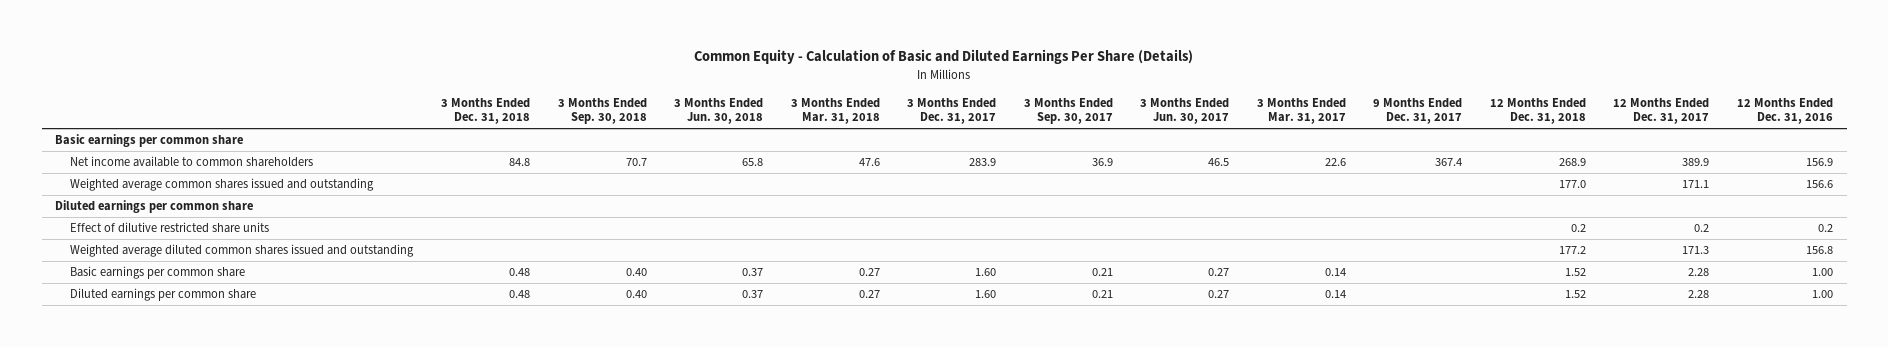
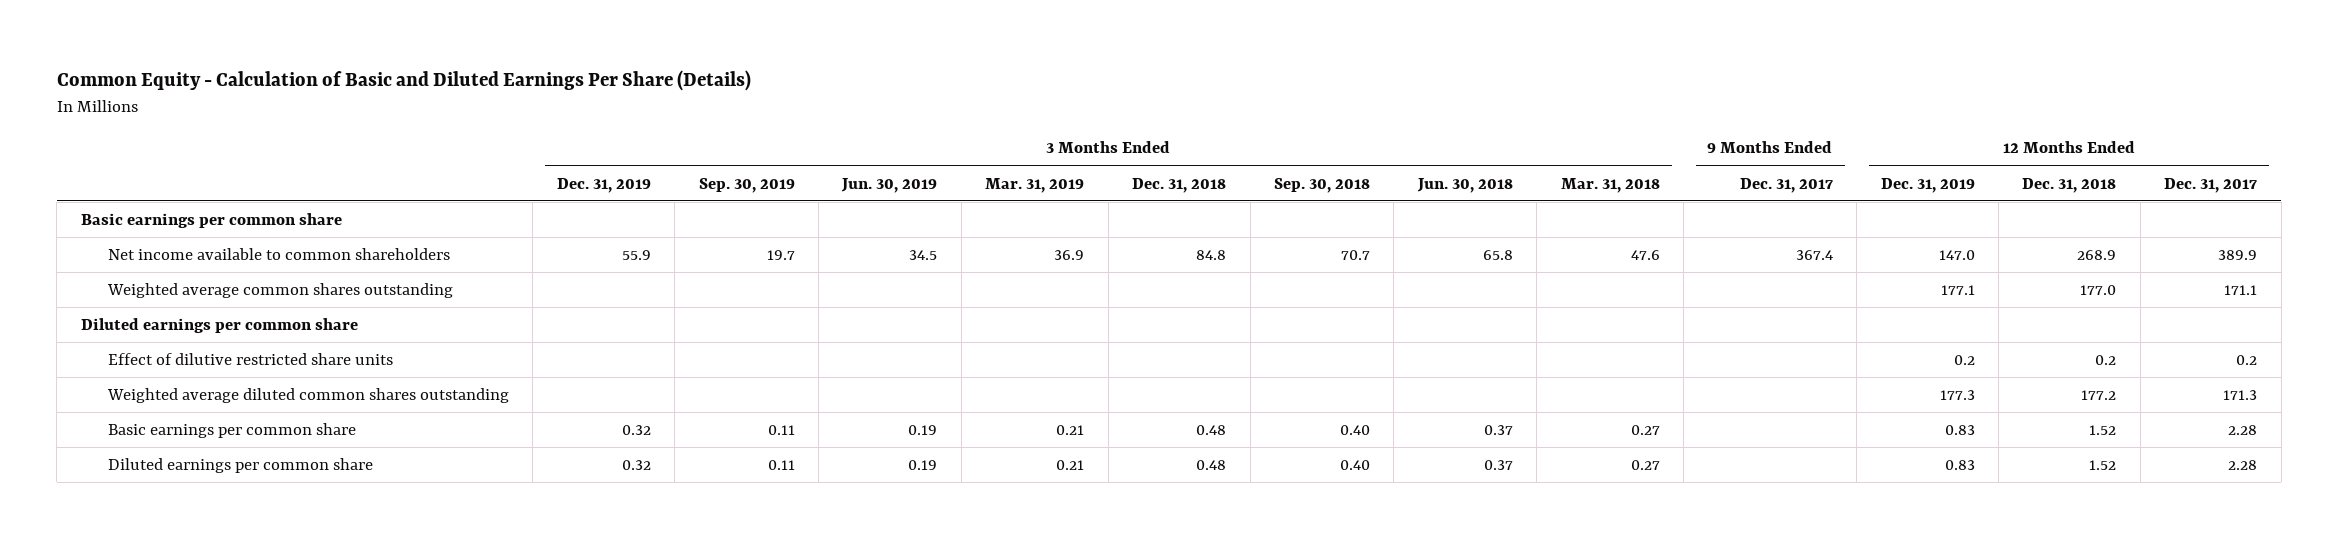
[907,97,997,125] 3 Months Ended Dec. 31, 2017 -> none
[1023,97,1113,125] 3 Months Ended Sep. 30, 2017 -> none
[1140,97,1230,125] 3 Months Ended Jun. 30, 2017 -> none
[1256,97,1346,125] 3 Months Ended Mar. 31, 2017 -> none
[1736,97,1833,125] 12 Months Ended Dec. 31, 2016 -> none
none -> [556,177,651,193] Dec. 31, 2019
none -> [698,177,795,193] Sep. 30, 2019
none -> [841,177,938,193] Jun. 30, 2019
none -> [985,177,1085,193] Mar. 31, 2019
none -> [1880,177,1975,193] Dec. 31, 2019
[70,178,375,192] Weighted average common shares issued and outstanding -> [106,282,453,298] Weighted average common shares outstanding
[70,244,415,258] Weighted average diluted common shares issued and outstanding -> [106,387,509,403] Weighted average diluted common shares outstanding

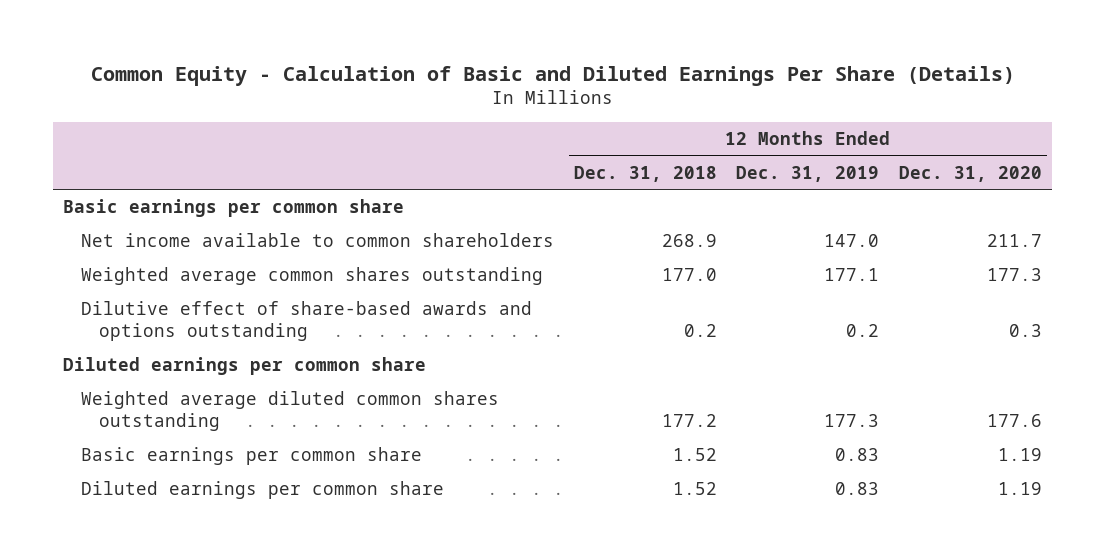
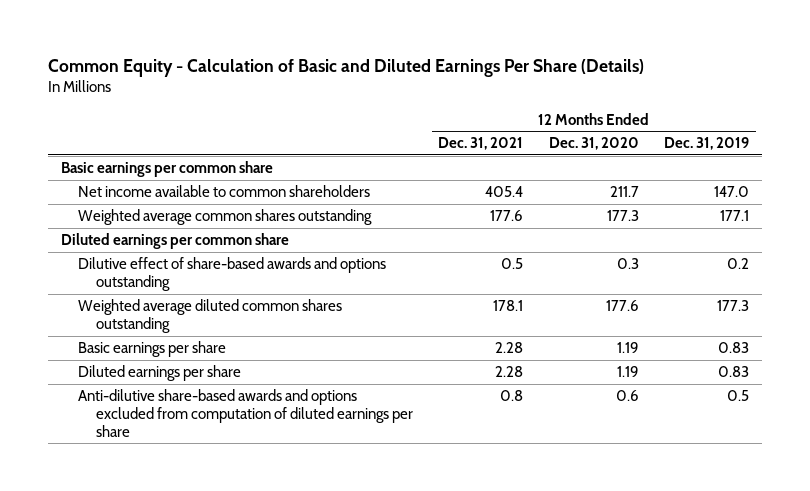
[573,165,717,182] Dec. 31, 2018 -> none
none -> [438,137,524,151] Dec. 31, 2021
[81,301,533,342] Dilutive effect of share-based awards and options outstanding -> [78,257,387,292] Dilutive effect of share-based awards and options outstanding
[81,447,423,466] Basic earnings per common share -> [78,341,227,358] Basic earnings per share
[81,481,445,500] Diluted earnings per common share -> [78,365,242,382] Diluted earnings per share
none -> [78,389,413,437] Anti-dilutive share-based awards and options excluded from computation of diluted earnings per share

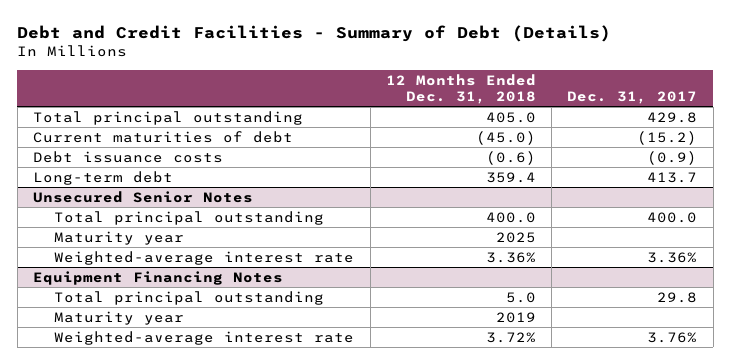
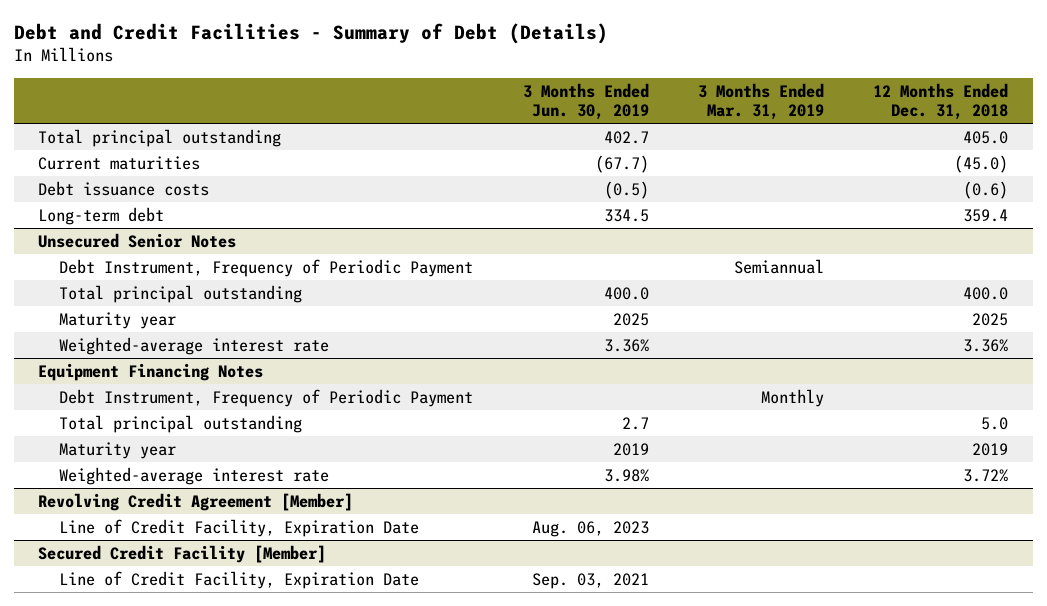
[567,90,698,104] Dec. 31, 2017 -> none
none -> [522,82,649,120] 3 Months Ended Jun. 30, 2019
none -> [698,82,825,120] 3 Months Ended Mar. 31, 2019
[32,130,293,143] Current maturities of debt -> [38,155,201,170] Current maturities
none -> [59,258,474,277] Debt Instrument, Frequency of Periodic Payment
none -> [59,388,474,407] Debt Instrument, Frequency of Periodic Payment
none -> [38,492,354,511] Revolving Credit Agreement [Member]
none -> [59,518,420,537] Line of Credit Facility, Expiration Date
none -> [38,544,327,563] Secured Credit Facility [Member]
none -> [59,570,420,589] Line of Credit Facility, Expiration Date

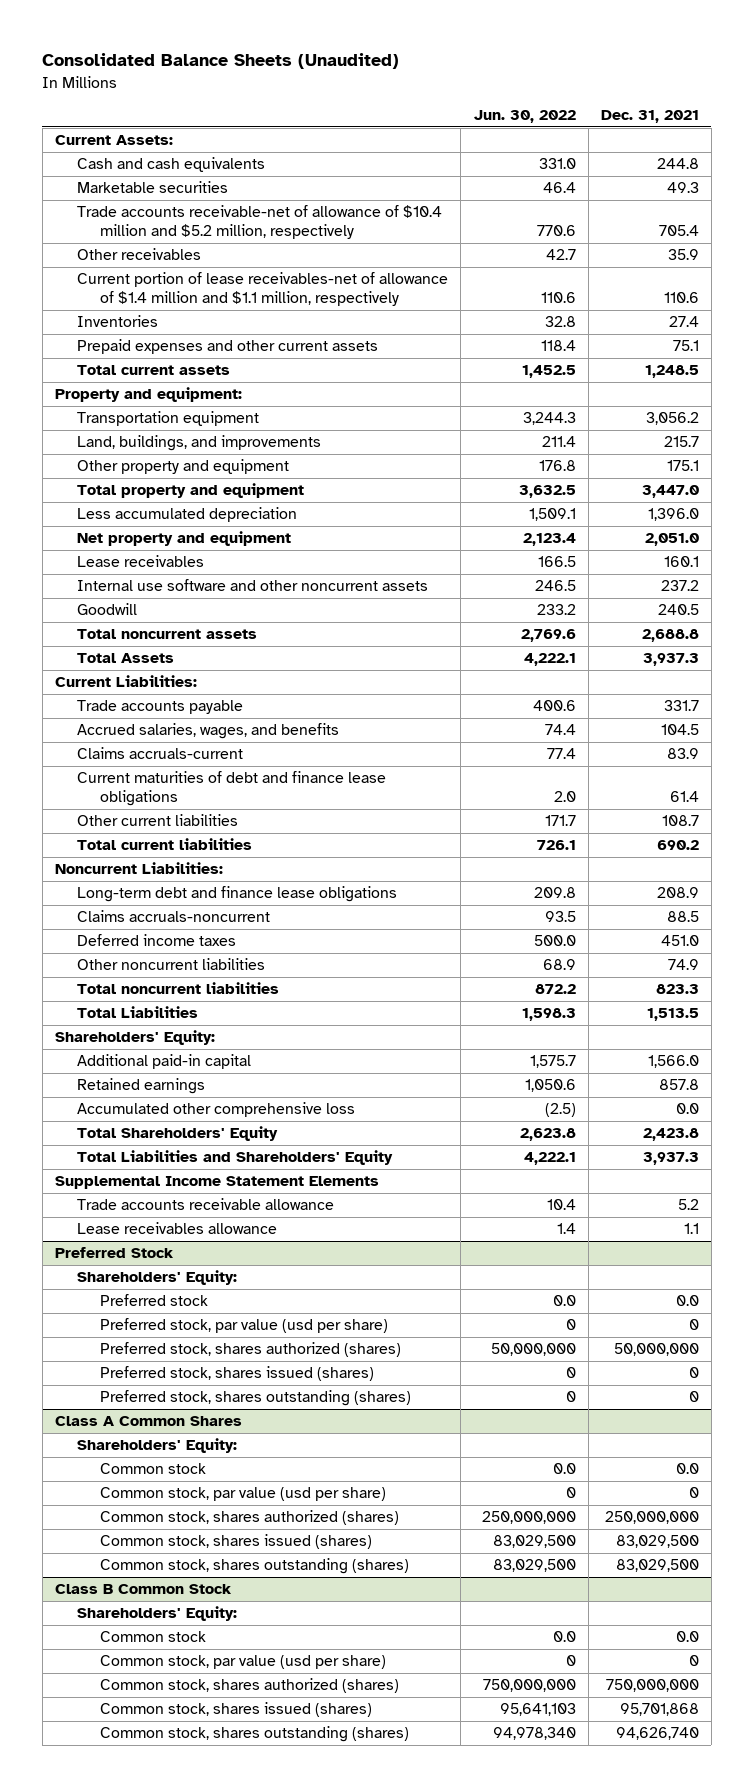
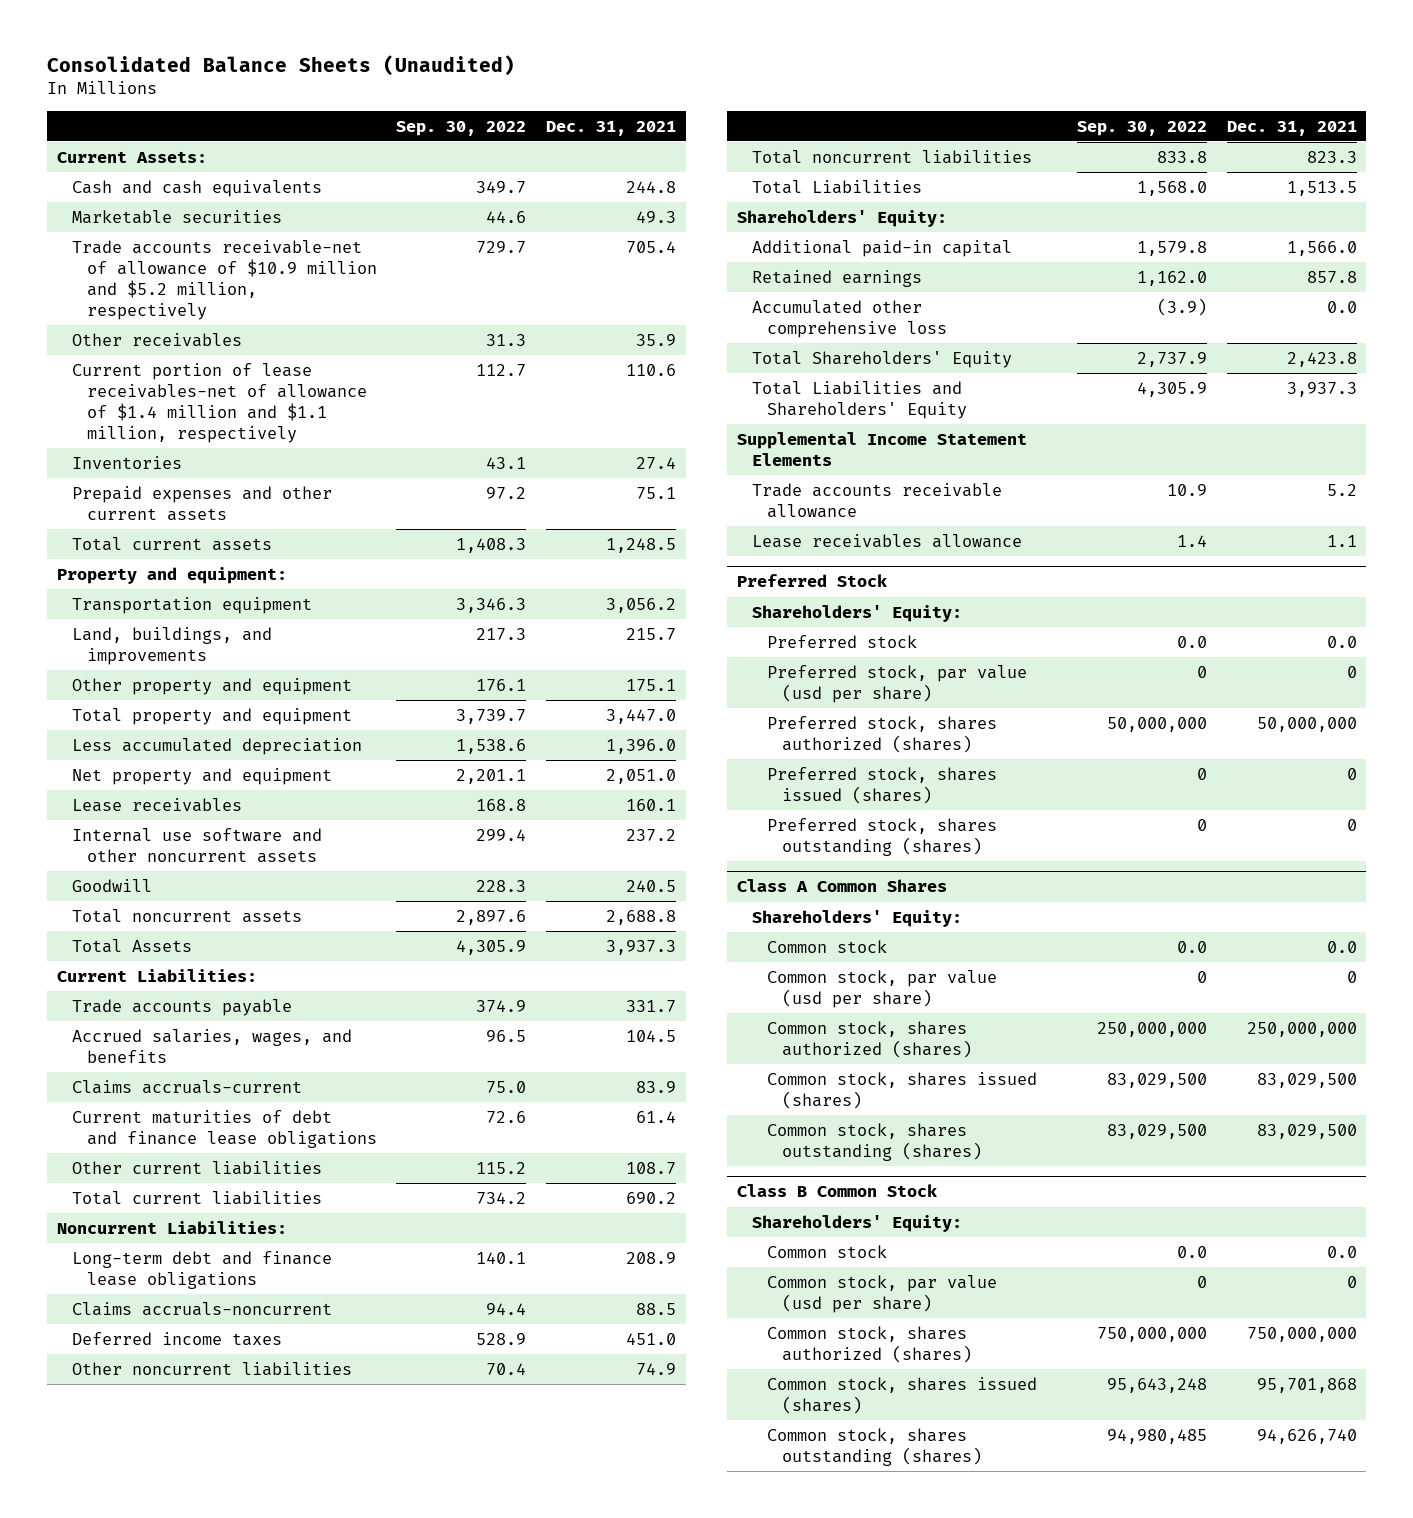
[473,110,576,124] Jun. 30, 2022 -> none
none -> [396,120,527,136] Sep. 30, 2022
[77,205,443,240] Trade accounts receivable-net of allowance of $10.4 million and $5.2 million, respectively -> [71,239,377,320] Trade accounts receivable-net of allowance of $10.9 million and $5.2 million, respectively

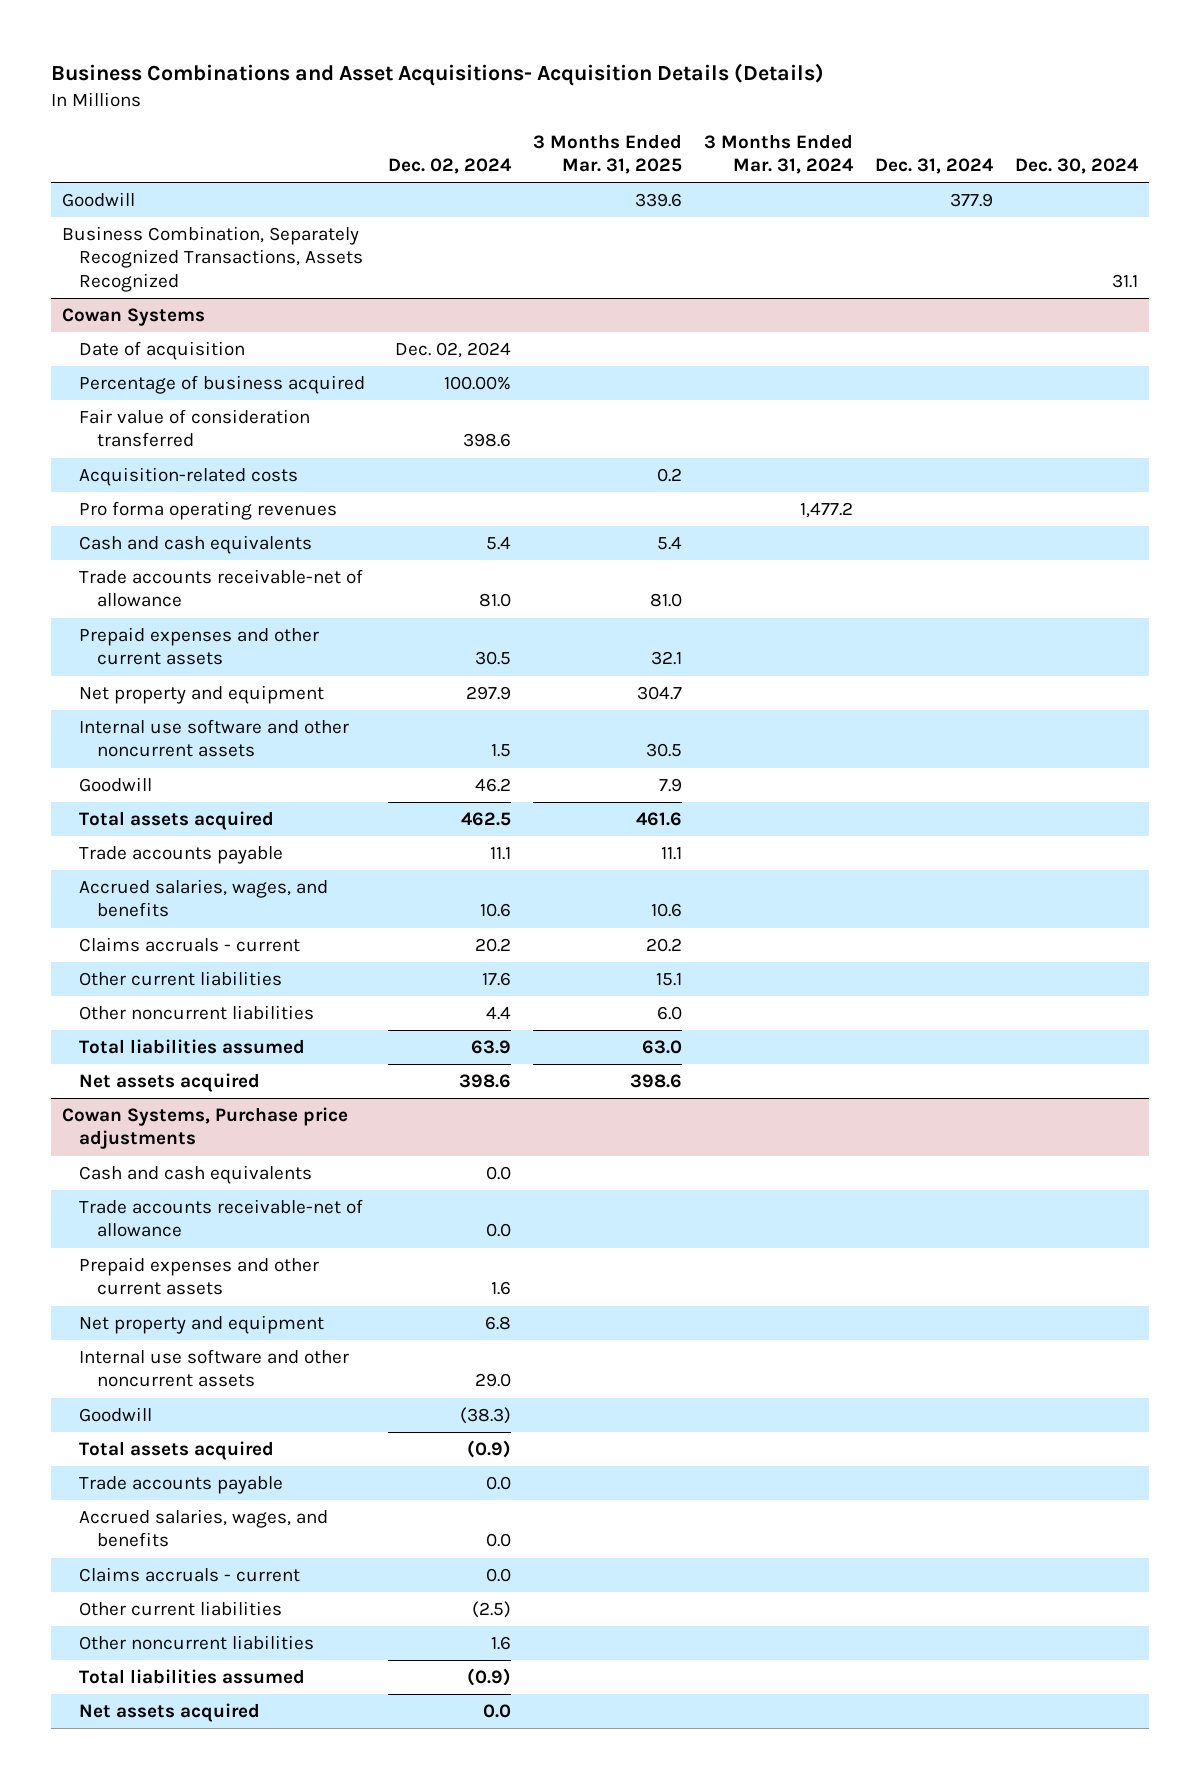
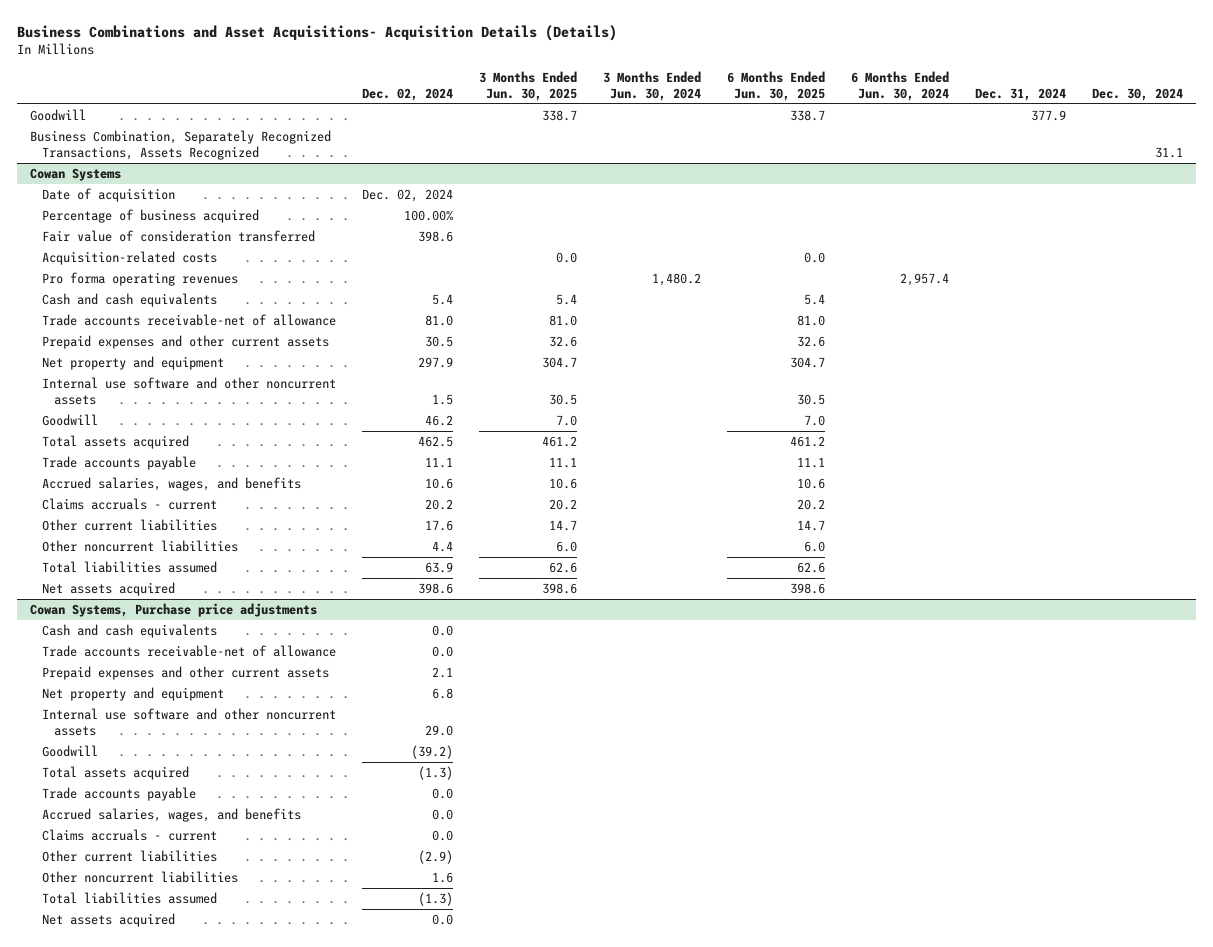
[532,133,682,174] 3 Months Ended Mar. 31, 2025 -> none
[703,133,854,174] 3 Months Ended Mar. 31, 2024 -> none
none -> [478,71,577,102] 3 Months Ended Jun. 30, 2025
none -> [602,71,701,102] 3 Months Ended Jun. 30, 2024
none -> [726,71,825,102] 6 Months Ended Jun. 30, 2025
none -> [850,71,949,102] 6 Months Ended Jun. 30, 2024
[490,1281,511,1296] 1.6 -> [431,666,453,678] 2.1
[459,1407,511,1425] (38.3) -> [410,744,453,759] (39.2)
[466,1440,511,1459] (0.9) -> [417,765,453,780] (1.3)
[471,1601,511,1619] (2.5) -> [417,849,453,864] (2.9)
[466,1668,511,1687] (0.9) -> [417,891,453,906] (1.3)

